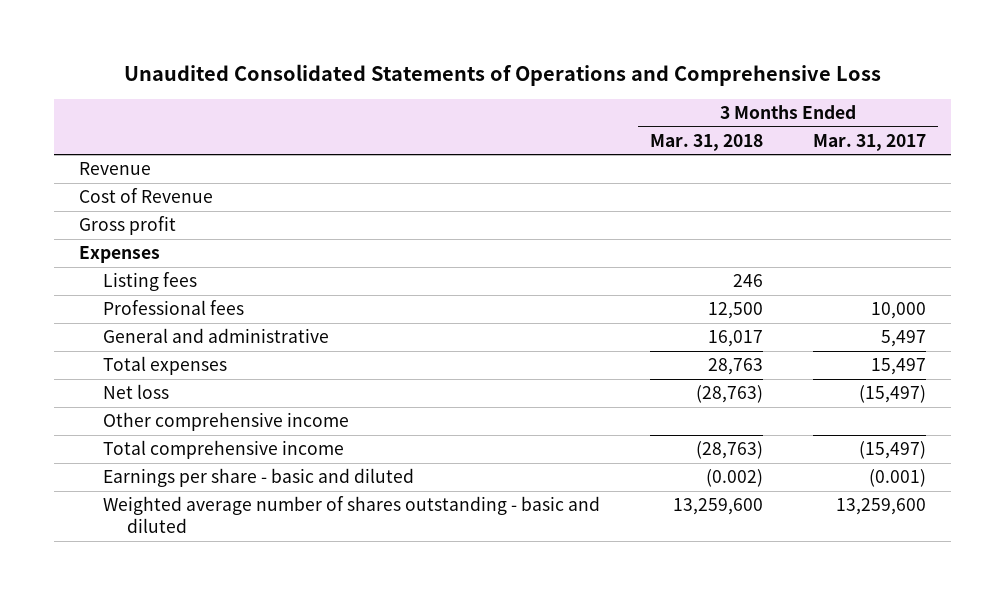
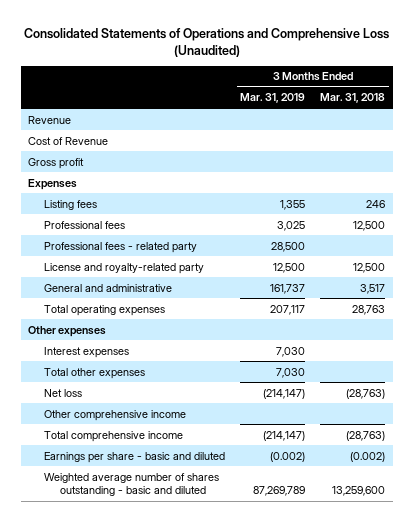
[123,64,881,87] Unaudited Consolidated Statements of Operations and Comprehensive Loss -> [23,27,389,57] Consolidated Statements of Operations and Comprehensive Loss (Unaudited)
[812,133,926,151] Mar. 31, 2017 -> none
none -> [240,93,306,104] Mar. 31, 2019
none -> [44,241,198,253] Professional fees - related party
none -> [44,262,205,274] License and royalty-related party
[708,330,764,348] 16,017 -> [360,283,386,294] 3,517
[103,356,228,376] Total expenses -> [44,304,166,316] Total operating expenses
none -> [28,325,107,337] Other expenses
none -> [44,346,130,358] Interest expenses
none -> [44,367,146,379] Total other expenses

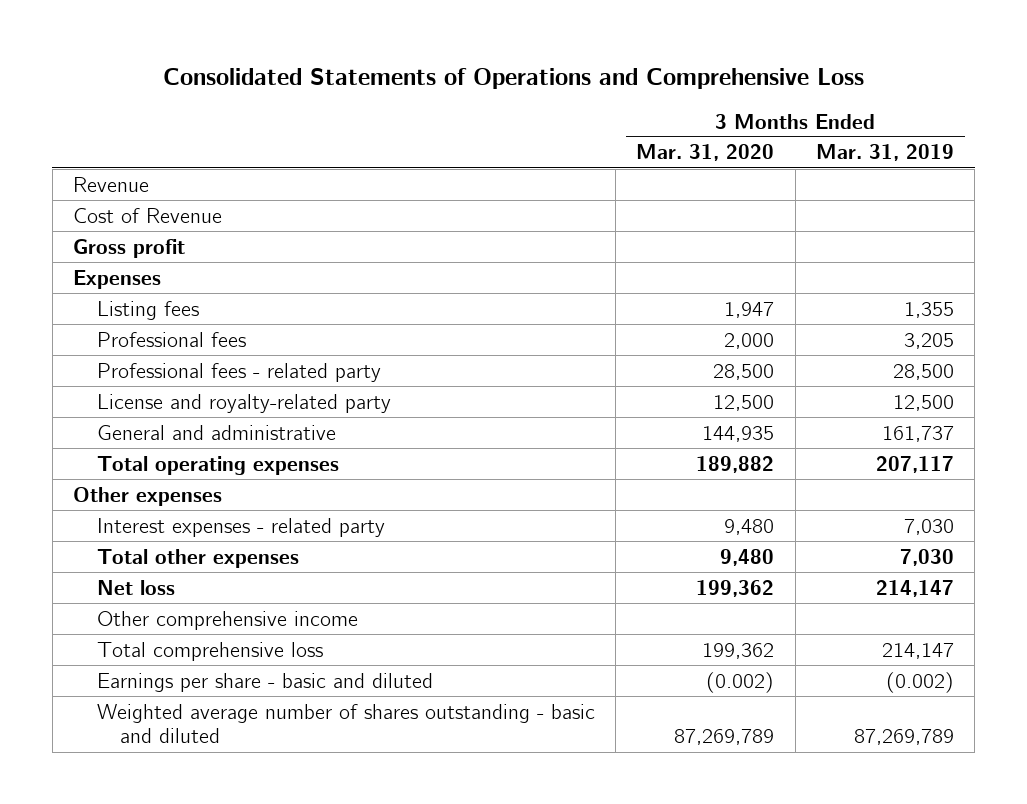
[23,27,389,57] Consolidated Statements of Operations and Comprehensive Loss (Unaudited) -> [162,67,864,89] Consolidated Statements of Operations and Comprehensive Loss
[320,93,386,104] Mar. 31, 2018 -> none
none -> [636,144,775,162] Mar. 31, 2020
[277,220,306,231] 3,025 -> [904,332,955,349] 3,205
[44,346,130,358] Interest expenses -> [96,517,385,537] Interest expenses - related party
[263,388,306,399] (214,147) -> [876,579,955,597] 214,147
[44,430,184,442] Total comprehensive income -> [96,641,323,661] Total comprehensive loss
[263,430,306,441] (214,147) -> [882,642,955,659] 214,147

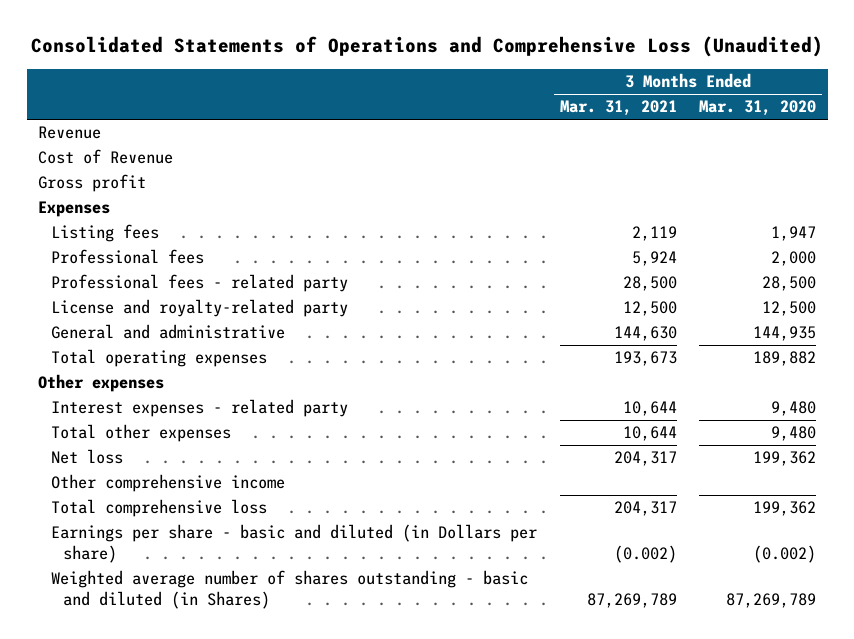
[162,67,864,89] Consolidated Statements of Operations and Comprehensive Loss -> [31,36,824,58] Consolidated Statements of Operations and Comprehensive Loss (Unaudited)
[816,144,955,162] Mar. 31, 2019 -> none
none -> [559,100,677,117] Mar. 31, 2021
[96,672,433,692] Earnings per share - basic and diluted -> [50,524,537,564] Earnings per share - basic and diluted (in Dollars per share)
[96,703,595,744] Weighted average number of shares outstanding - basic and diluted -> [50,570,528,610] Weighted average number of shares outstanding - basic and diluted (in Shares)

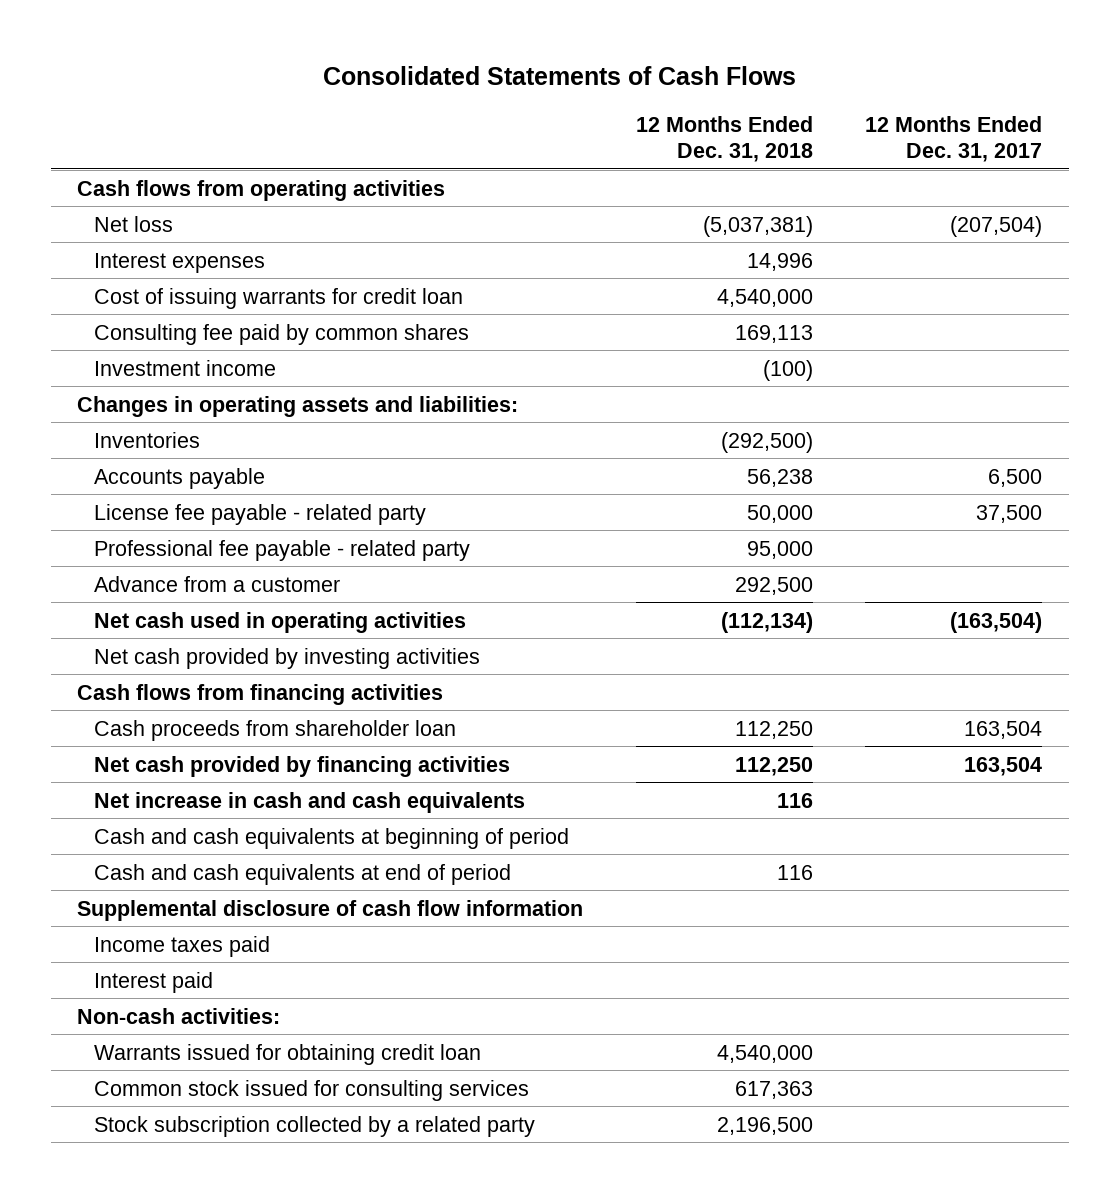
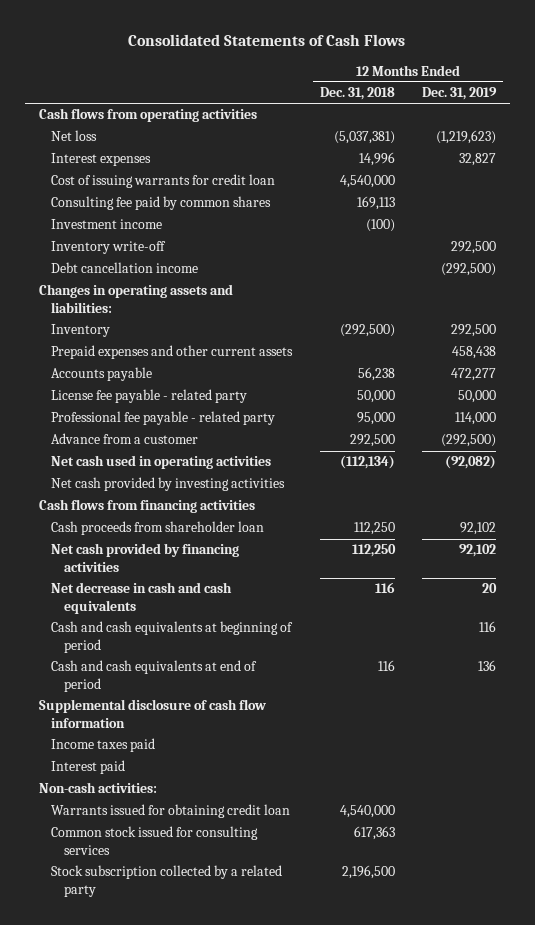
[865,115,1043,162] 12 Months Ended Dec. 31, 2017 -> none
none -> [421,87,497,101] Dec. 31, 2019
none -> [51,241,167,255] Inventory write-off
none -> [51,262,199,274] Debt cancellation income
[94,431,201,448] Inventories -> [51,324,111,338] Inventory
none -> [51,345,294,360] Prepaid expenses and other current assets
[94,791,526,813] Net increase in cash and cash equivalents -> [51,582,233,614] Net decrease in cash and cash equivalents

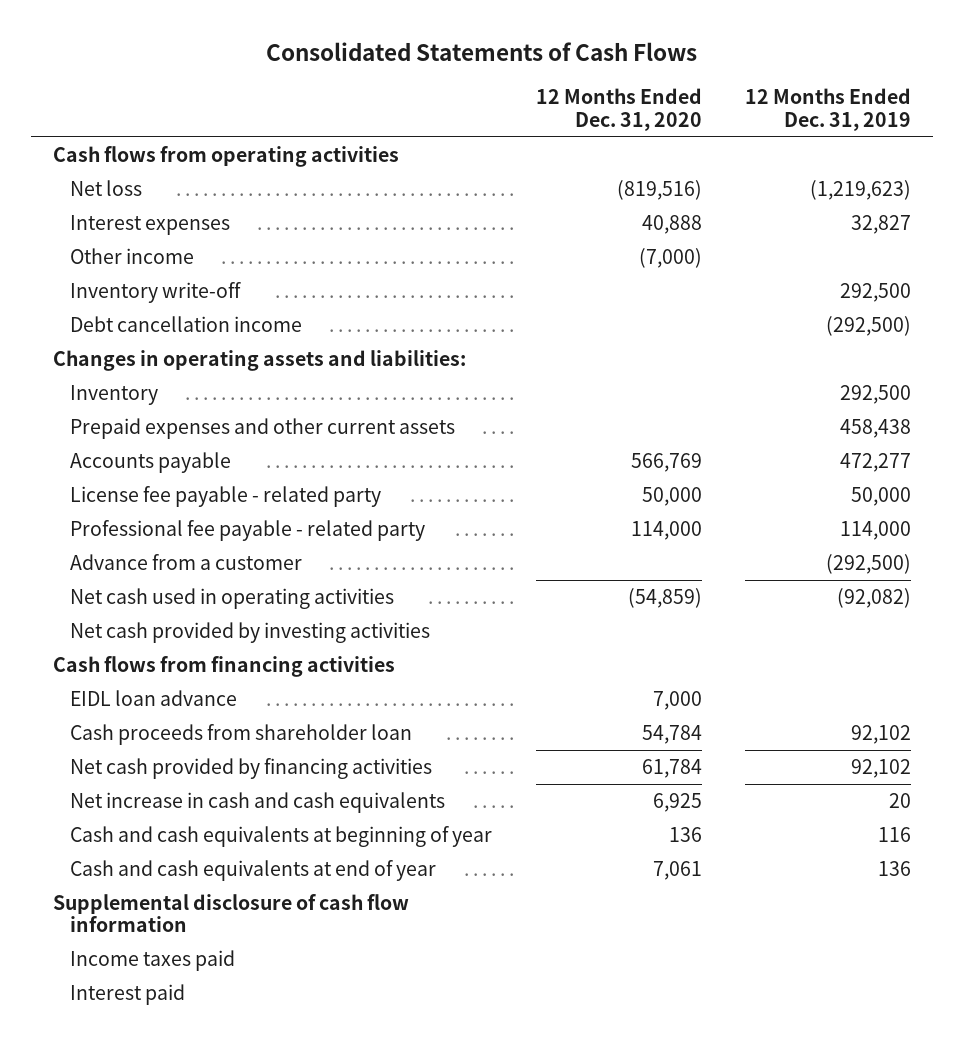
[319,87,395,101] Dec. 31, 2018 -> none
none -> [535,88,702,131] 12 Months Ended Dec. 31, 2020
[51,174,276,189] Cost of issuing warrants for credit loan -> none
[51,196,272,211] Consulting fee paid by common shares -> none
[51,219,163,230] Investment income -> none
none -> [69,247,194,264] Other income
none -> [69,689,237,706] EIDL loan advance
[51,582,233,614] Net decrease in cash and cash equivalents -> [69,791,445,813] Net increase in cash and cash equivalents
[51,621,294,653] Cash and cash equivalents at beginning of period -> [69,825,492,847] Cash and cash equivalents at beginning of year
[51,660,258,692] Cash and cash equivalents at end of period -> [69,859,436,881] Cash and cash equivalents at end of year
[38,782,157,794] Non-cash activities: -> none
[51,804,291,819] Warrants issued for obtaining credit loan -> none
[51,826,259,855] Common stock issued for consulting services -> none
[51,865,283,897] Stock subscription collected by a related party -> none

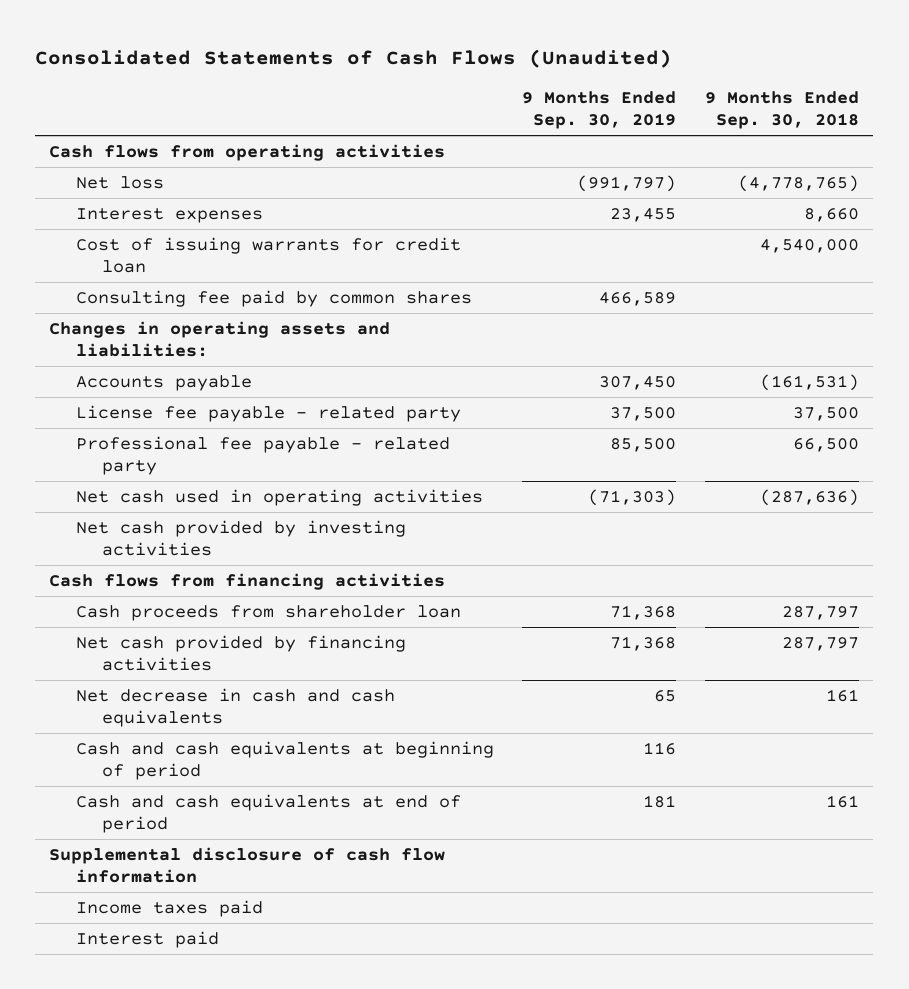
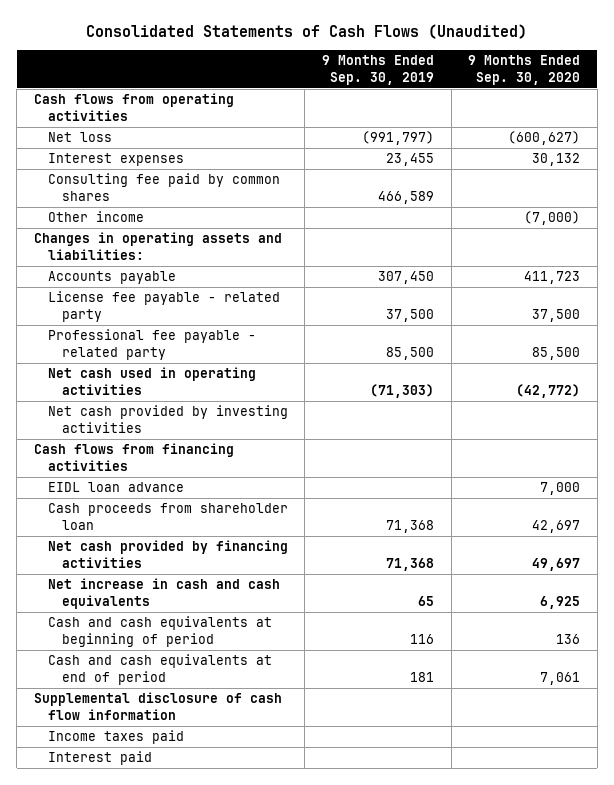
[705,91,860,129] 9 Months Ended Sep. 30, 2018 -> none
none -> [468,55,581,86] 9 Months Ended Sep. 30, 2020
[75,237,461,273] Cost of issuing warrants for credit loan -> none
none -> [47,211,144,223] Other income
none -> [47,482,184,493] EIDL loan advance
[75,688,395,727] Net decrease in cash and cash equivalents -> [47,578,280,610] Net increase in cash and cash equivalents

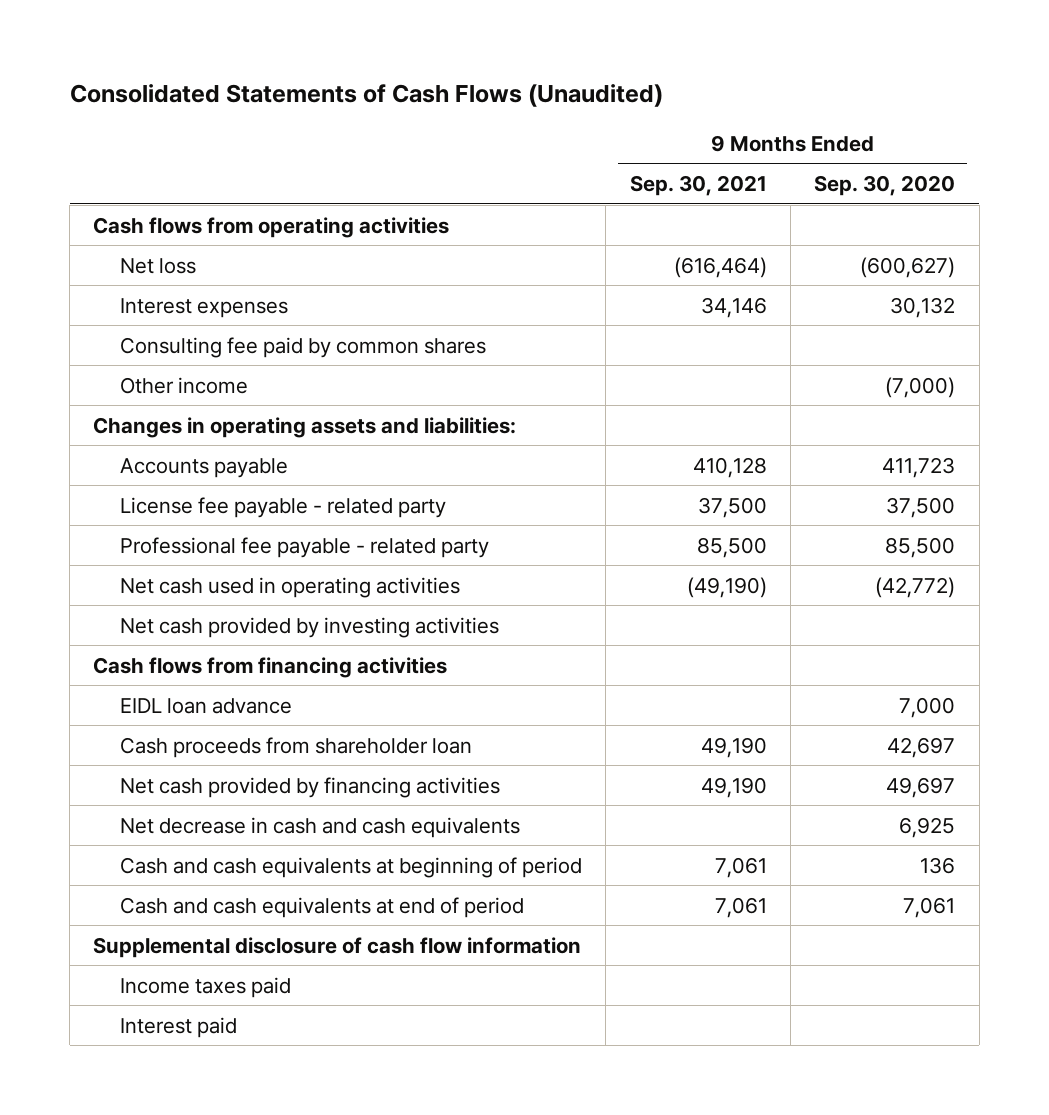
[322,55,435,86] 9 Months Ended Sep. 30, 2019 -> none
none -> [629,174,767,196] Sep. 30, 2021
[47,578,280,610] Net increase in cash and cash equivalents -> [120,816,521,838] Net decrease in cash and cash equivalents

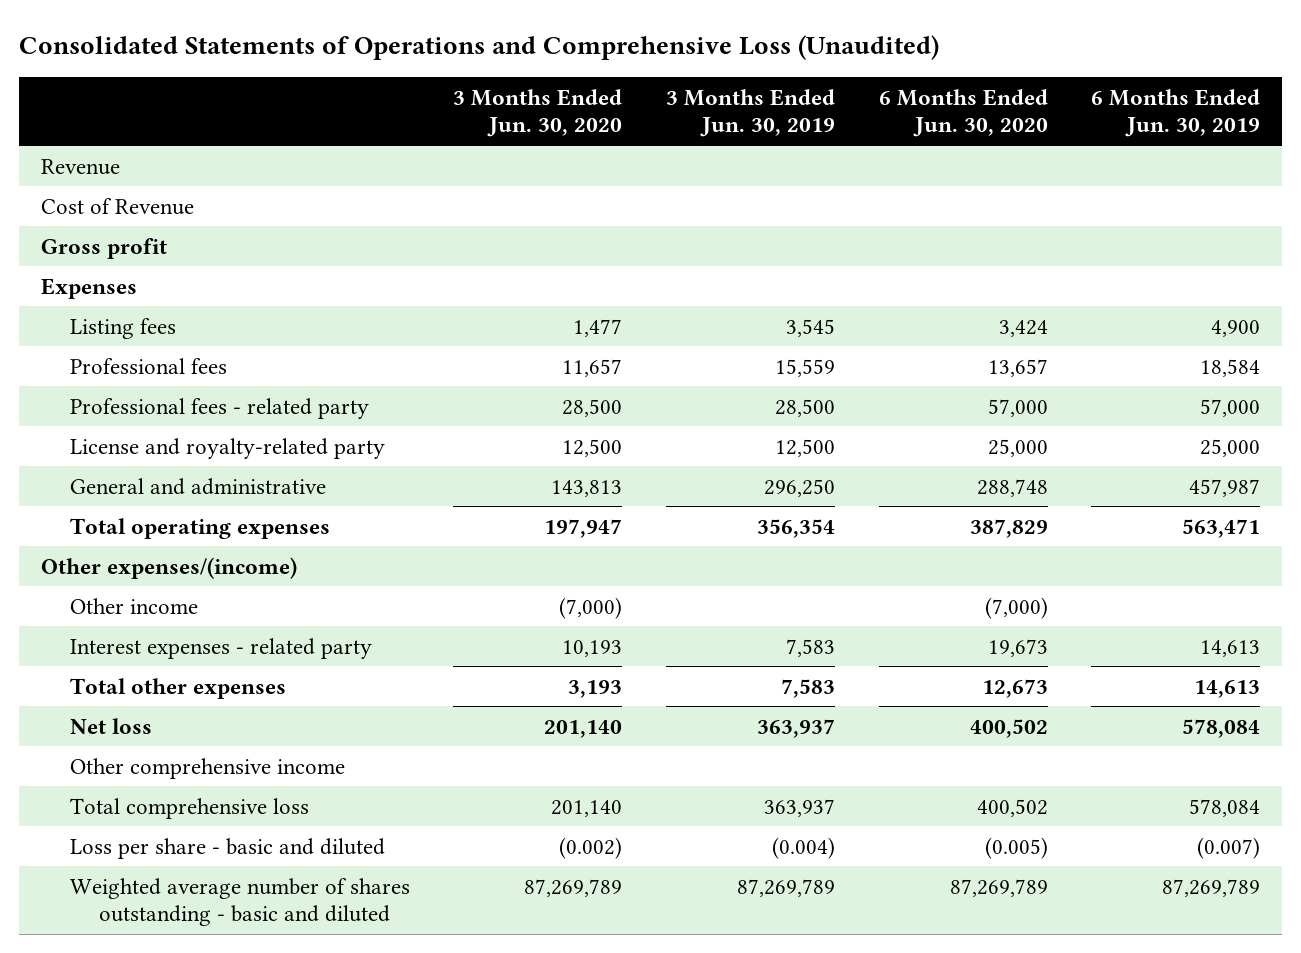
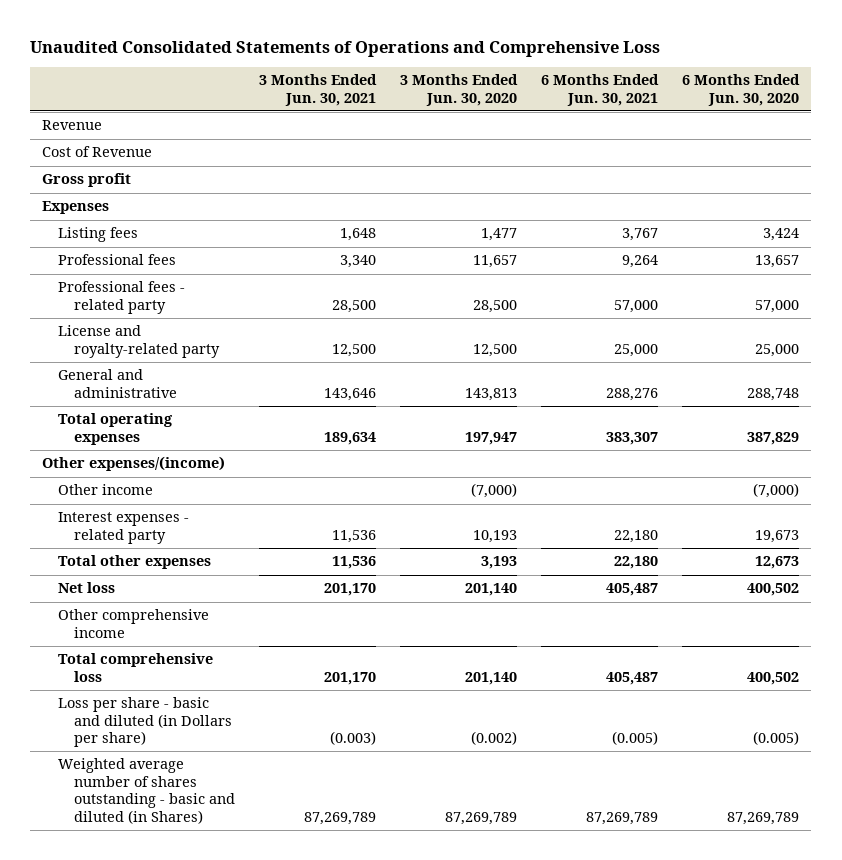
[18,35,939,61] Consolidated Statements of Operations and Comprehensive Loss (Unaudited) -> [30,40,661,57] Unaudited Consolidated Statements of Operations and Comprehensive Loss
[666,88,836,138] 3 Months Ended Jun. 30, 2019 -> none
[1091,88,1261,138] 6 Months Ended Jun. 30, 2019 -> none
none -> [259,74,378,106] 3 Months Ended Jun. 30, 2021
none -> [541,74,660,106] 6 Months Ended Jun. 30, 2021
[69,837,385,859] Loss per share - basic and diluted -> [58,697,233,748] Loss per share - basic and diluted (in Dollars per share)
[69,877,410,927] Weighted average number of shares outstanding - basic and diluted -> [58,758,236,824] Weighted average number of shares outstanding - basic and diluted (in Shares)

